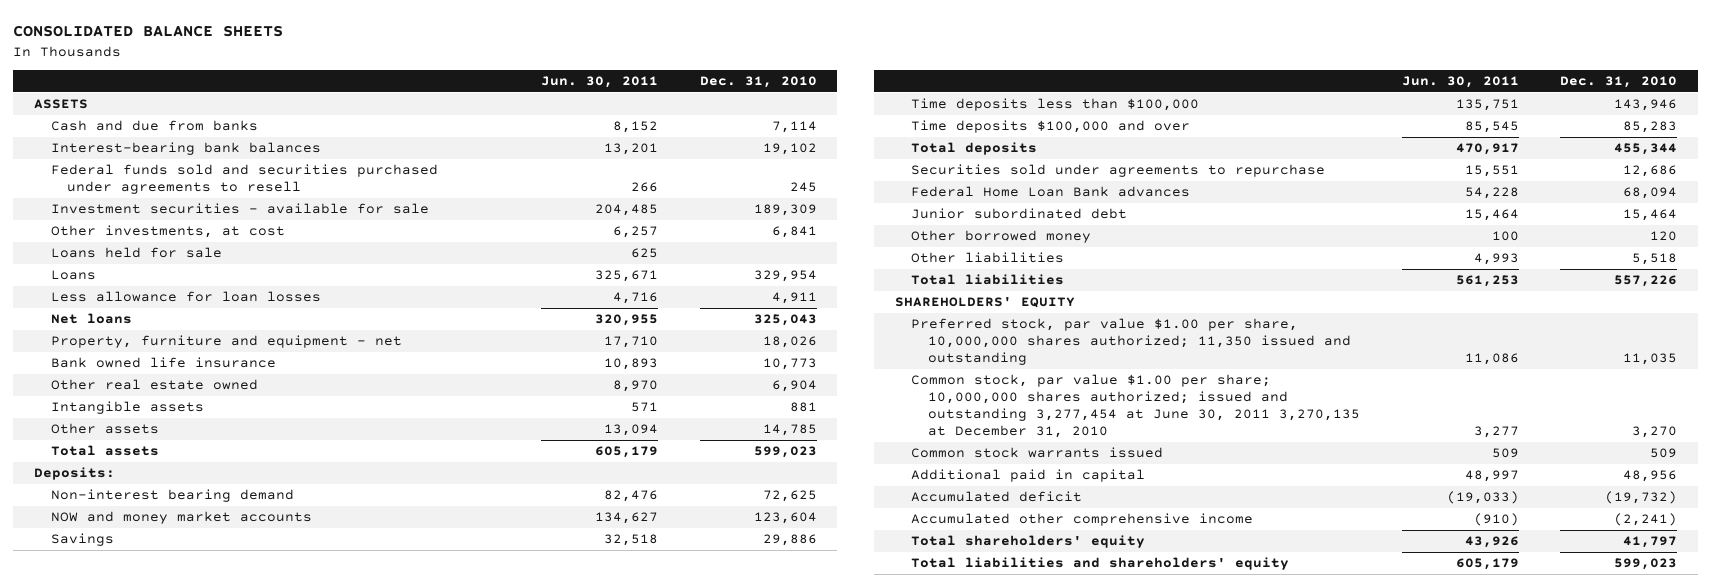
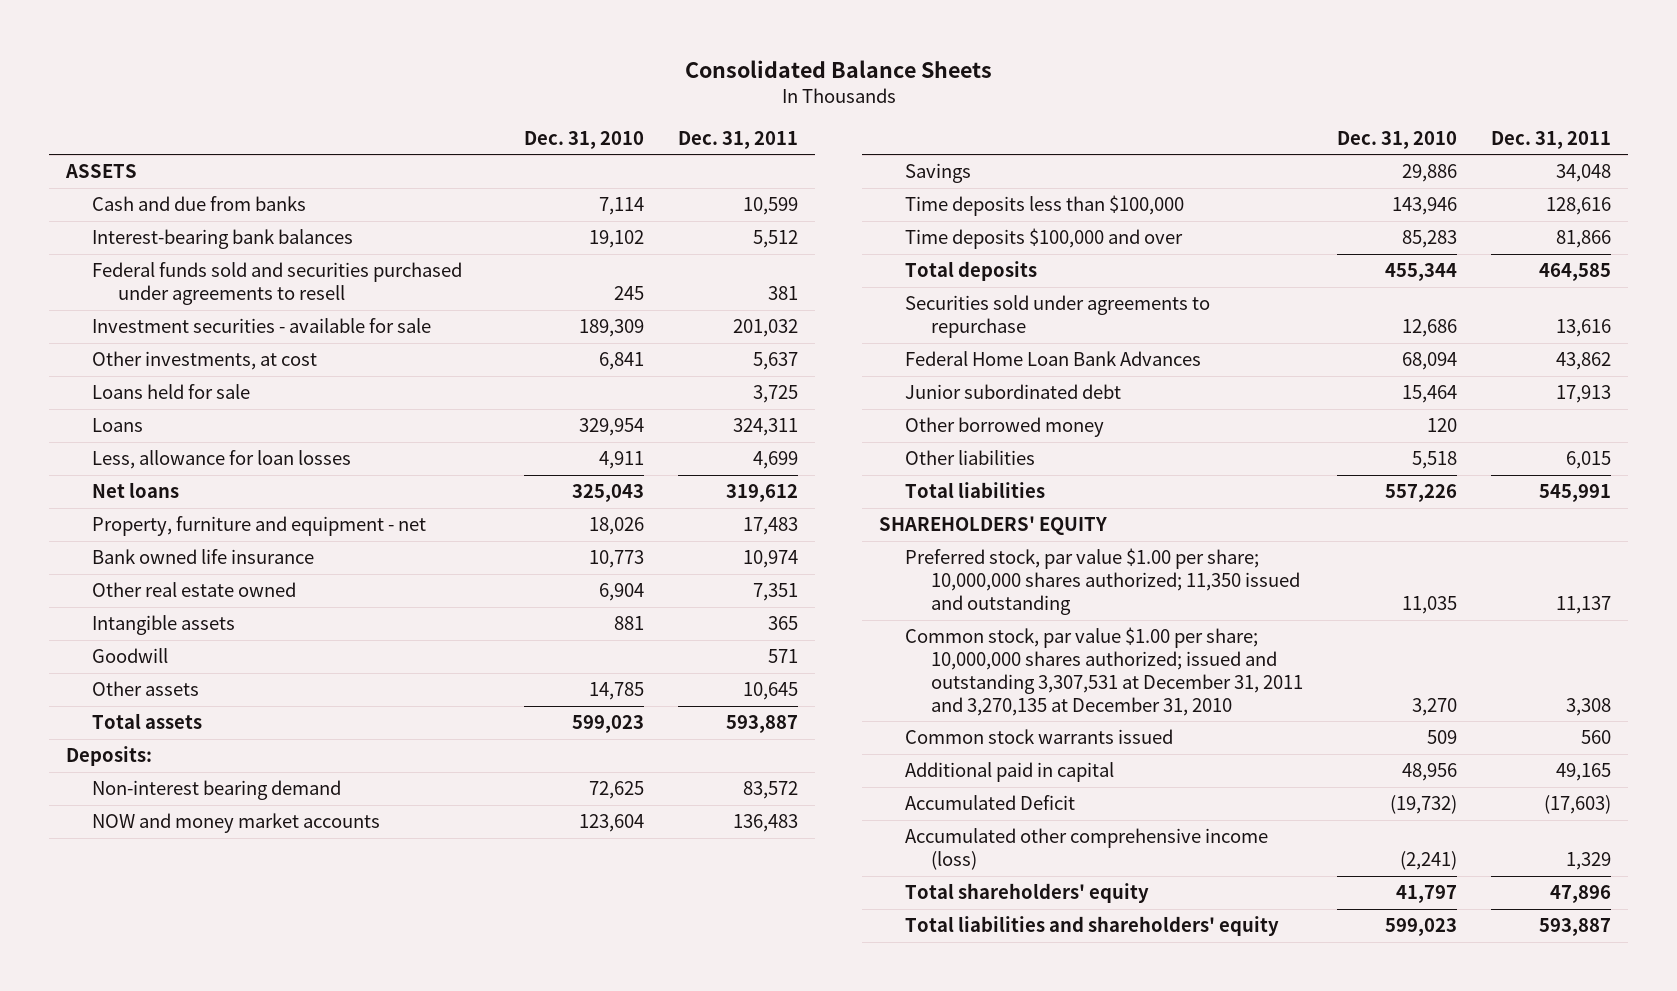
[13,25,284,38] CONSOLIDATED BALANCE SHEETS -> [684,59,992,78] Consolidated Balance Sheets
[541,76,659,89] Jun. 30, 2011 -> none
none -> [678,130,799,149] Dec. 31, 2011
[50,291,321,303] Less allowance for loan losses -> [91,450,351,470] Less, allowance for loan losses
none -> [91,648,168,664] Goodwill
[911,186,1191,198] Federal Home Loan Bank advances -> [904,351,1201,367] Federal Home Loan Bank Advances
[911,318,1352,366] Preferred stock, par value $1.00 per share, 10,000,000 shares authorized; 11,350 issued and outstanding -> [904,548,1300,615] Preferred stock, par value $1.00 per share; 10,000,000 shares authorized; 11,350 issued and outstanding
[911,374,1361,439] Common stock, par value $1.00 per share; 10,000,000 shares authorized; issued and outstanding 3,277,454 at June 30, 2011 3,270,135 at December 31, 2010 -> [904,627,1303,716] Common stock, par value $1.00 per share; 10,000,000 shares authorized; issued and outstanding 3,307,531 at December 31, 2011 and 3,270,135 at December 31, 2010
[911,491,1083,503] Accumulated deficit -> [904,795,1075,811] Accumulated Deficit
[911,513,1254,527] Accumulated other comprehensive income -> [904,828,1268,871] Accumulated other comprehensive income (loss)

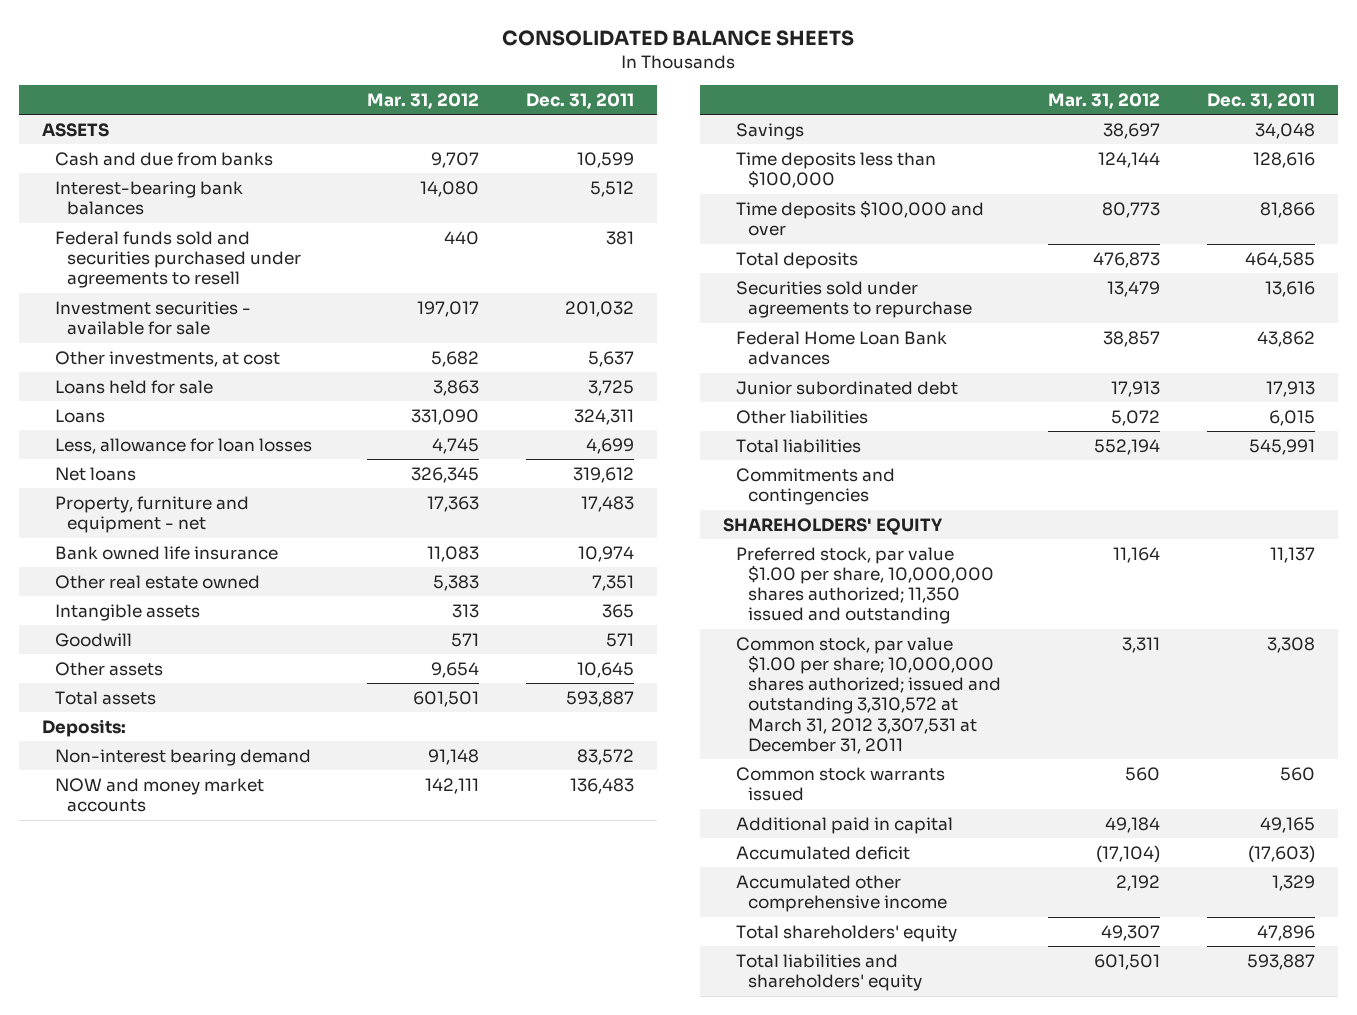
[684,59,992,78] Consolidated Balance Sheets -> [502,29,855,46] CONSOLIDATED BALANCE SHEETS
[523,130,644,149] Dec. 31, 2010 -> none
none -> [367,92,480,109] Mar. 31, 2012
[904,351,1201,367] Federal Home Loan Bank Advances -> [735,330,947,366] Federal Home Loan Bank advances
[904,417,1104,438] Other borrowed money -> none
none -> [735,467,895,506] Commitments and contingencies
[904,548,1300,615] Preferred stock, par value $1.00 per share; 10,000,000 shares authorized; 11,350 issued and outstanding -> [735,546,995,625] Preferred stock, par value $1.00 per share, 10,000,000 shares authorized; 11,350 issued and outstanding
[904,627,1303,716] Common stock, par value $1.00 per share; 10,000,000 shares authorized; issued and outstanding 3,307,531 at December 31, 2011 and 3,270,135 at December 31, 2010 -> [735,636,1002,754] Common stock, par value $1.00 per share; 10,000,000 shares authorized; issued and outstanding 3,310,572 at March 31, 2012 3,307,531 at December 31, 2011
[904,795,1075,811] Accumulated Deficit -> [735,845,910,860] Accumulated deficit
[904,828,1268,871] Accumulated other comprehensive income (loss) -> [735,874,948,913] Accumulated other comprehensive income

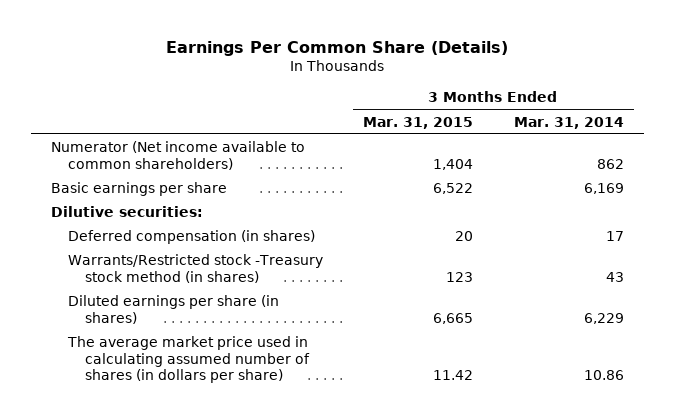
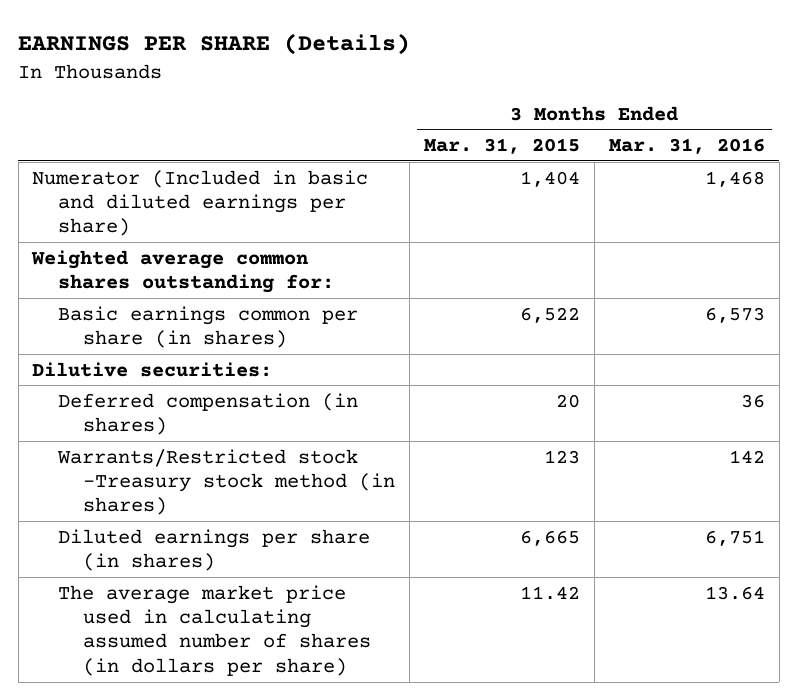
[166,40,509,56] Earnings Per Common Share (Details) -> [18,33,411,56] EARNINGS PER SHARE (Details)
[513,116,624,129] Mar. 31, 2014 -> none
none -> [608,138,765,155] Mar. 31, 2016
[51,141,306,170] Numerator (Net income available to common shareholders) -> [32,169,369,237] Numerator (Included in basic and diluted earnings per share)
none -> [31,249,334,294] Weighted average common shares outstanding for:
[51,182,228,197] Basic earnings per share -> [57,305,358,349] Basic earnings common per share (in shares)

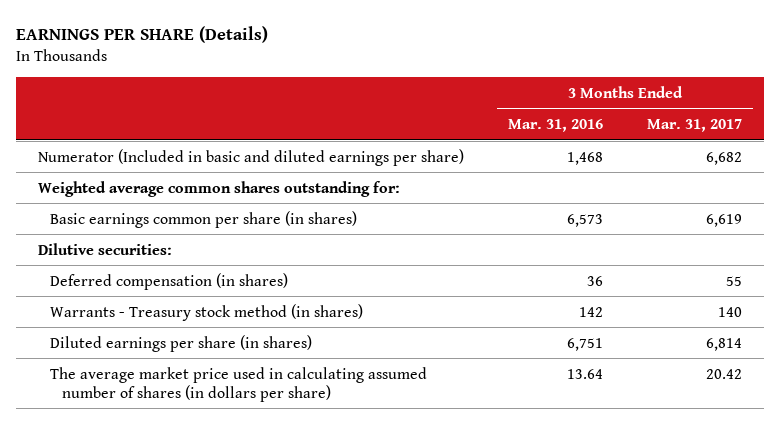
[423,138,580,155] Mar. 31, 2015 -> none
none -> [646,119,742,133] Mar. 31, 2017
[56,448,396,516] Warrants/Restricted stock -Treasury stock method (in shares) -> [50,303,364,321] Warrants - Treasury stock method (in shares)

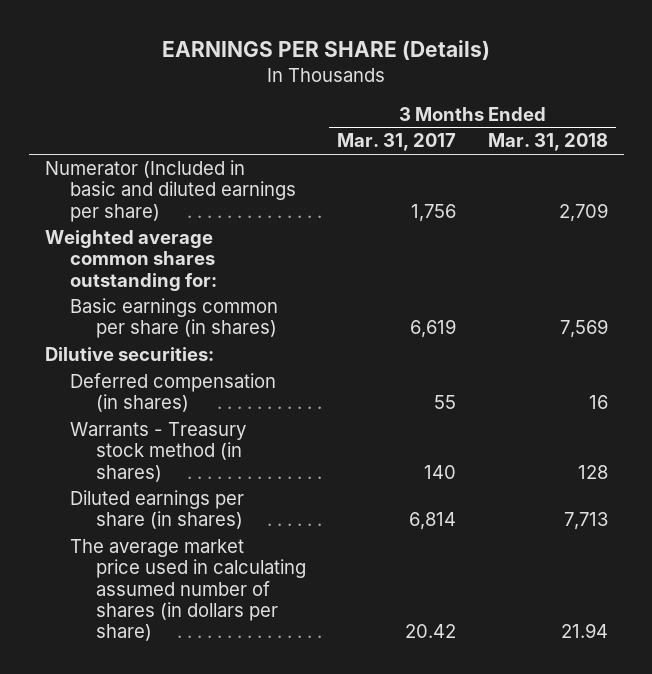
[507,119,603,133] Mar. 31, 2016 -> none
none -> [487,133,608,152] Mar. 31, 2018
[705,151,742,165] 6,682 -> [411,203,457,222] 1,756

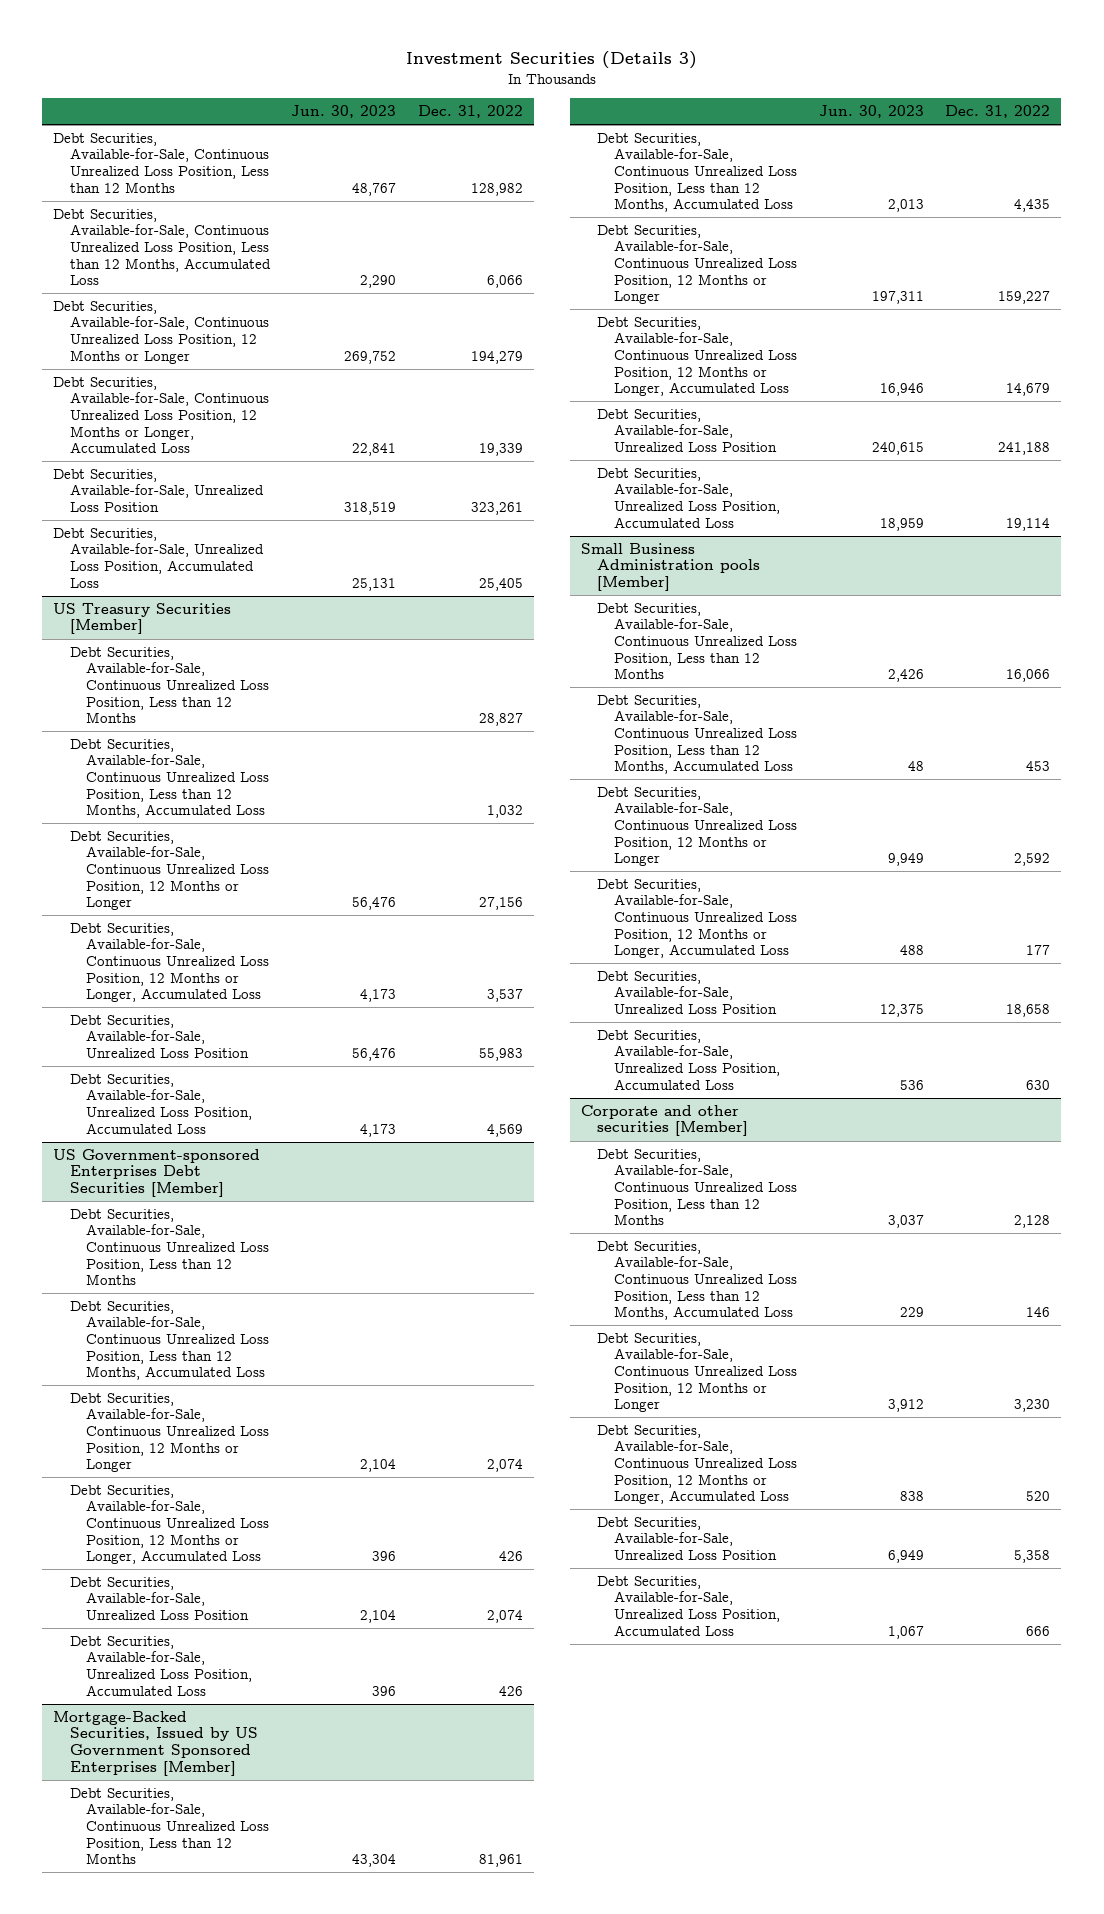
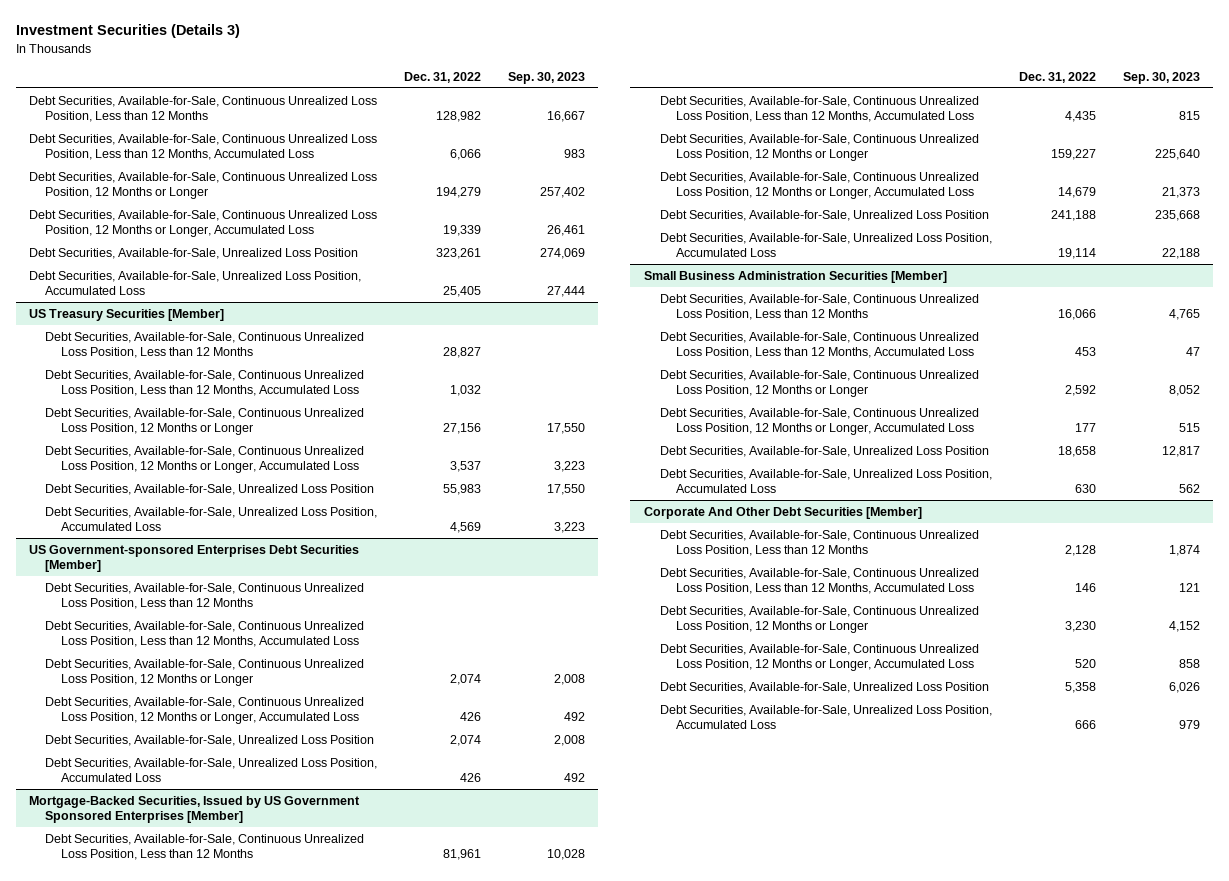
[291,105,397,119] Jun. 30, 2023 -> none
none -> [507,71,585,84] Sep. 30, 2023
[580,542,761,592] Small Business Administration pools [Member] -> [643,270,947,283] Small Business Administration Securities [Member]
[580,1104,749,1137] Corporate and other securities [Member] -> [643,506,922,519] Corporate And Other Debt Securities [Member]

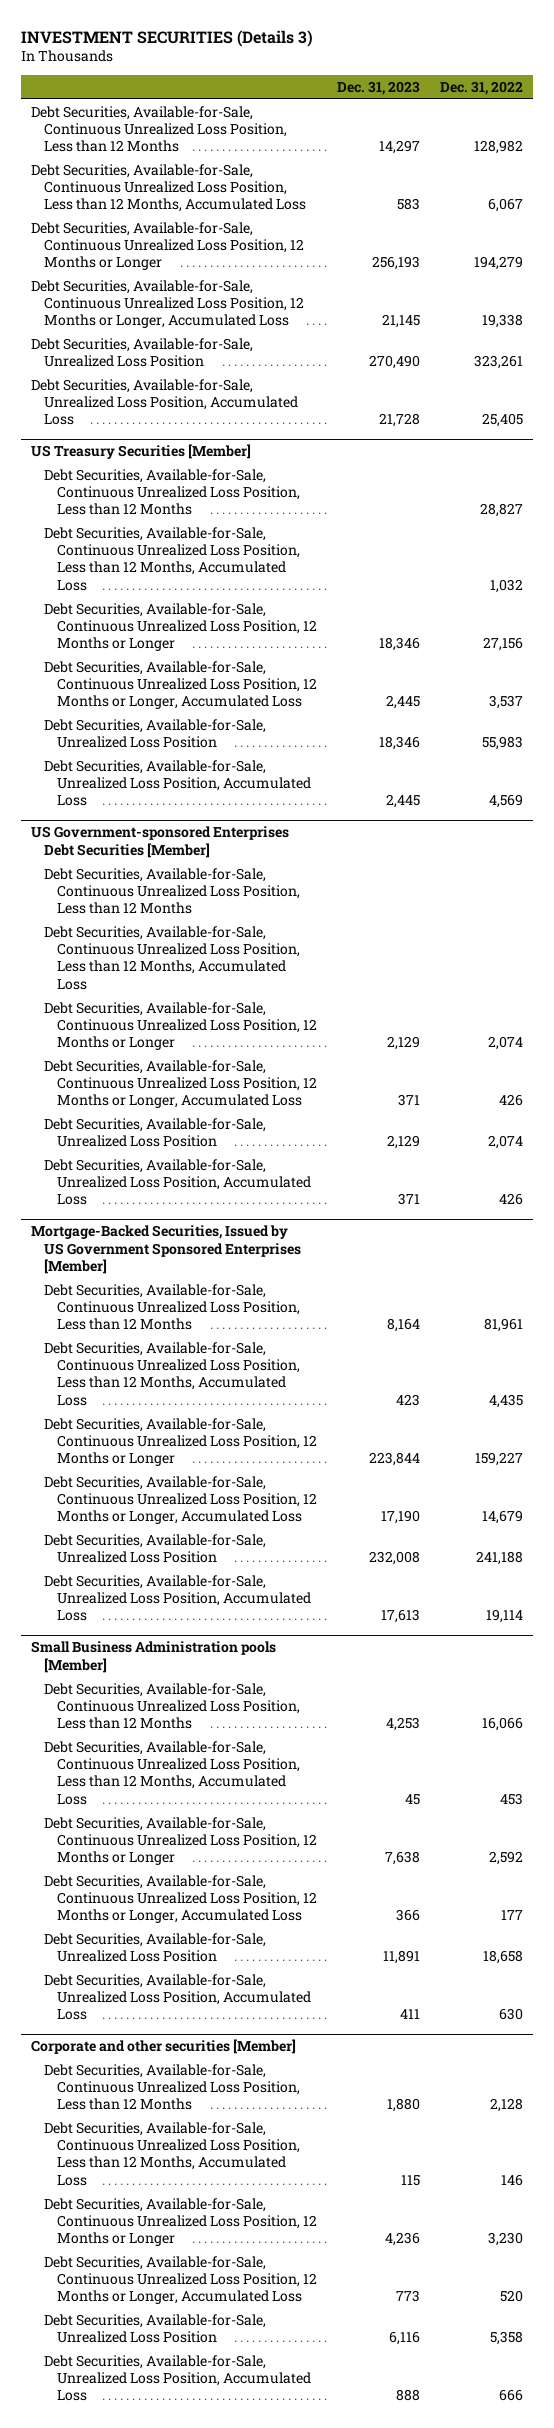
[15,24,240,39] Investment Securities (Details 3) -> [21,29,314,47] INVESTMENT SECURITIES (Details 3)
[507,71,585,84] Sep. 30, 2023 -> none
none -> [337,80,421,95] Dec. 31, 2023
[450,149,482,161] 6,066 -> [488,198,524,213] 6,067
[443,225,482,237] 19,339 -> [482,314,524,329] 19,338
[643,270,947,283] Small Business Administration Securities [Member] -> [31,1641,277,1673] Small Business Administration pools [Member]
[643,506,922,519] Corporate And Other Debt Securities [Member] -> [31,2039,297,2055] Corporate and other securities [Member]

